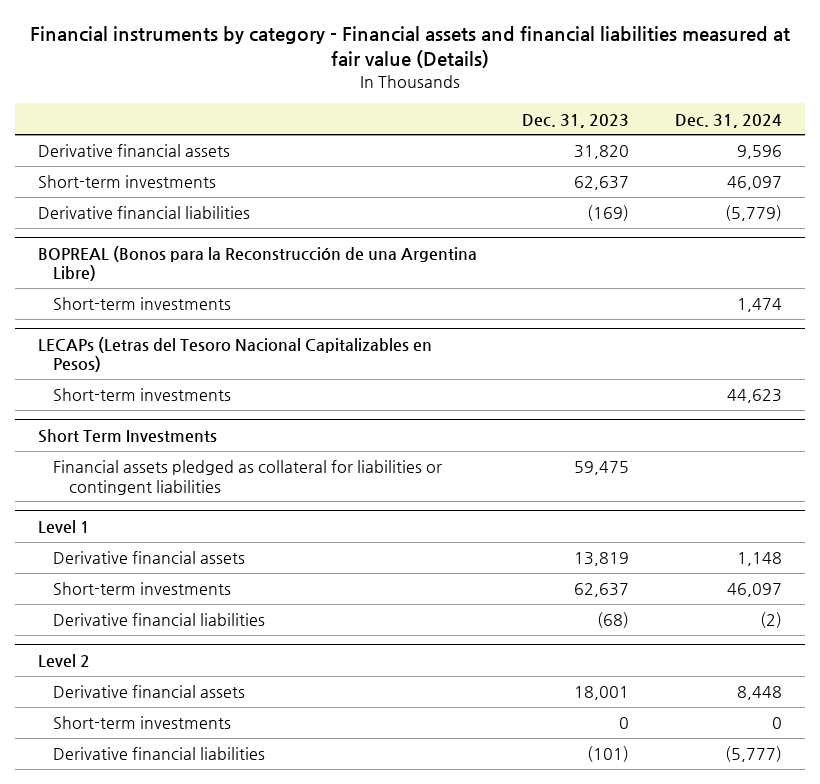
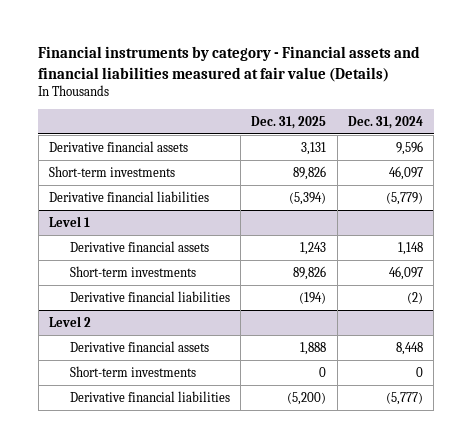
[522,113,630,128] Dec. 31, 2023 -> none
none -> [251,116,327,130] Dec. 31, 2025
[37,245,477,282] BOPREAL (Bonos para la Reconstrucción de una Argentina Libre) -> none
[53,297,232,311] Short-term investments -> none
[37,336,432,373] LECAPs (Letras del Tesoro Nacional Capitalizables en Pesos) -> none
[53,388,232,402] Short-term investments -> none
[37,428,217,443] Short Term Investments -> none
[53,460,443,495] Financial assets pledged as collateral for liabilities or contingent liabilities -> none

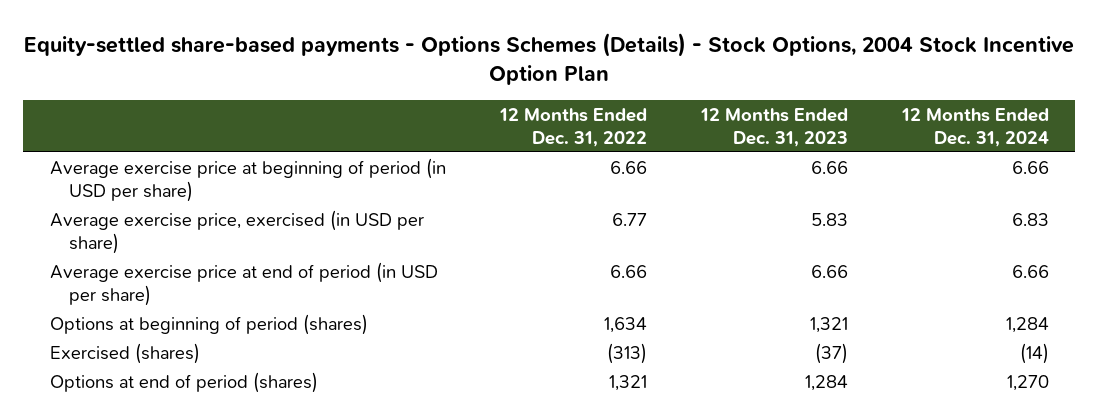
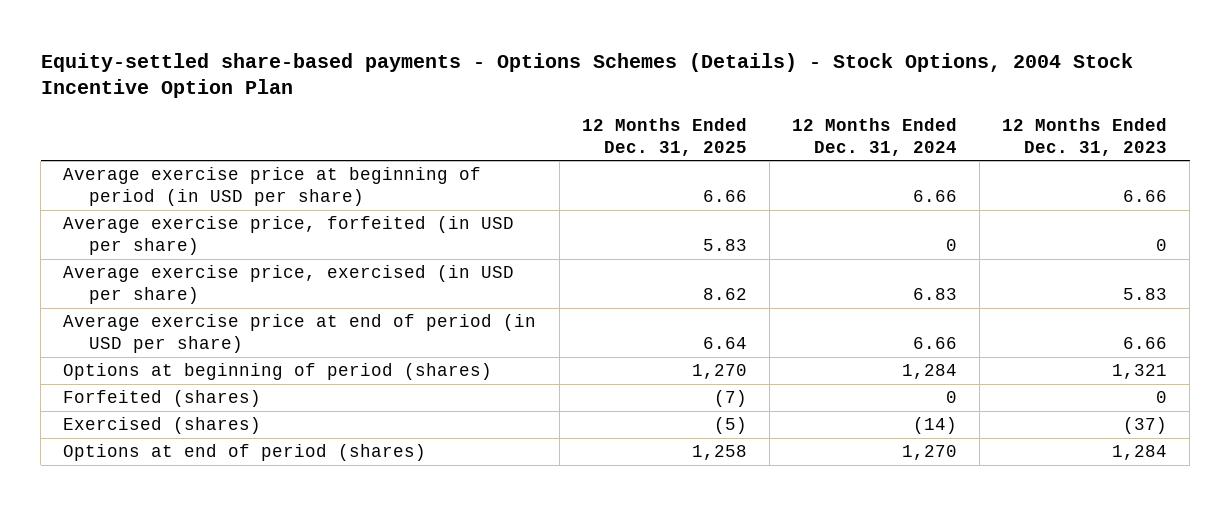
[498,107,647,147] 12 Months Ended Dec. 31, 2022 -> none
none -> [581,117,747,156] 12 Months Ended Dec. 31, 2025
none -> [63,215,515,256] Average exercise price, forfeited (in USD per share)
none -> [63,389,262,407] Forfeited (shares)

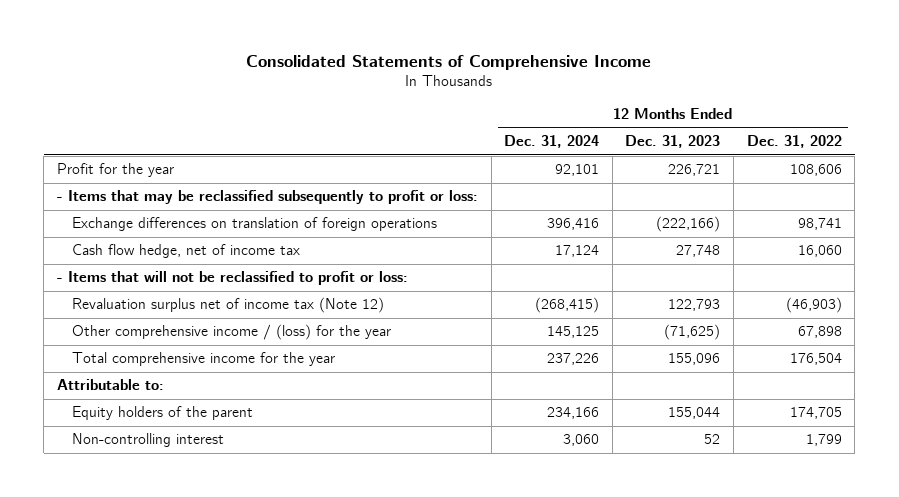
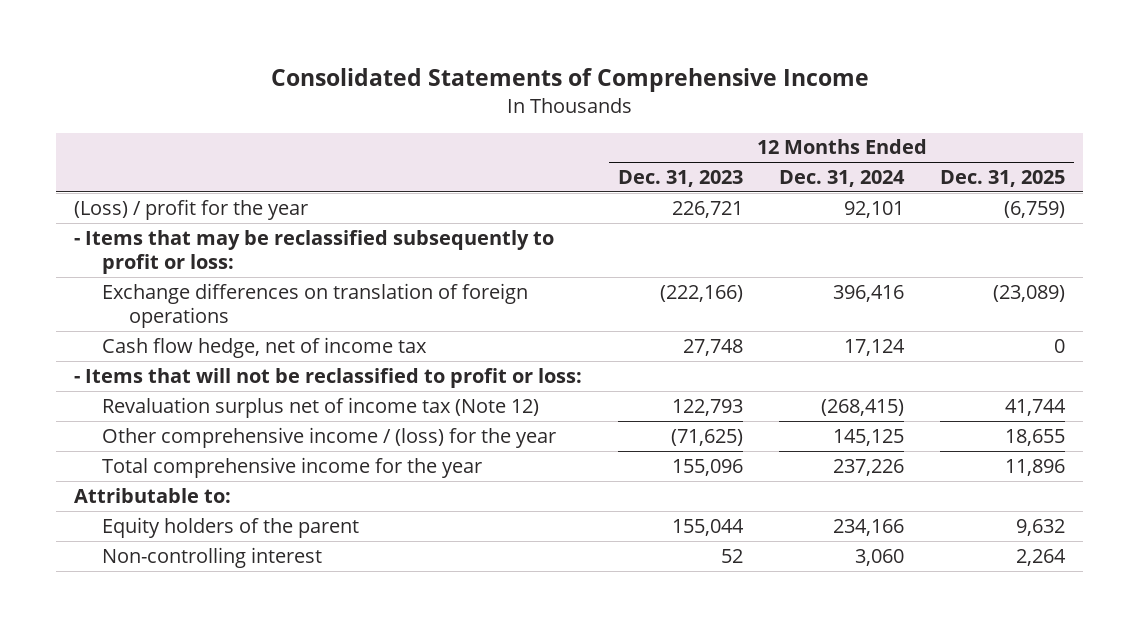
[746,135,842,149] Dec. 31, 2022 -> none
none -> [940,169,1066,187] Dec. 31, 2025
[56,163,174,178] Profit for the year -> [73,198,308,220] (Loss) / profit for the year

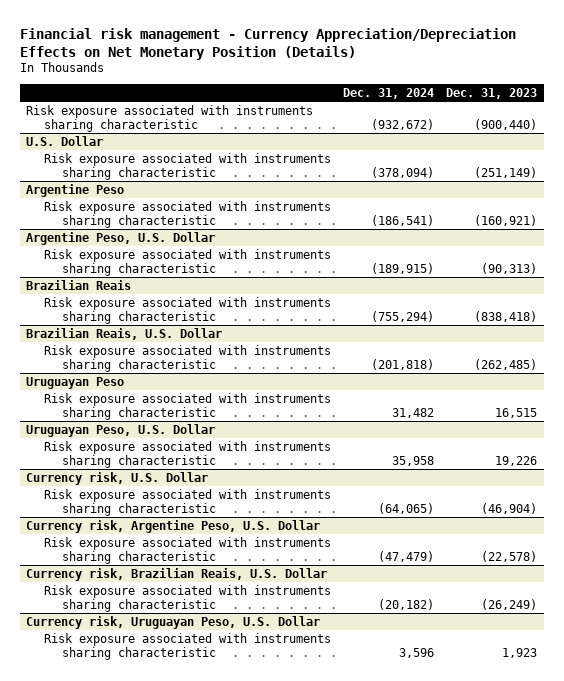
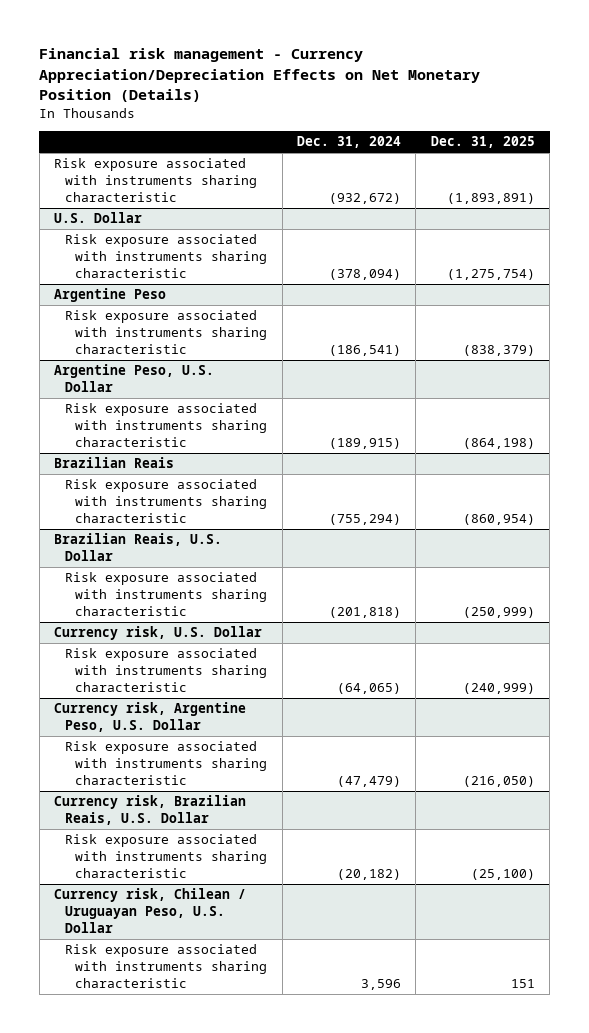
[446,87,538,99] Dec. 31, 2023 -> none
none -> [430,136,535,149] Dec. 31, 2025
[26,376,125,389] Uruguayan Peso -> none
[44,392,332,420] Risk exposure associated with instruments sharing characteristic -> none
[26,423,216,437] Uruguayan Peso, U.S. Dollar -> none
[44,440,332,468] Risk exposure associated with instruments sharing characteristic -> none
[26,615,321,629] Currency risk, Uruguayan Peso, U.S. Dollar -> [53,888,246,934] Currency risk, Chilean / Uruguayan Peso, U.S. Dollar

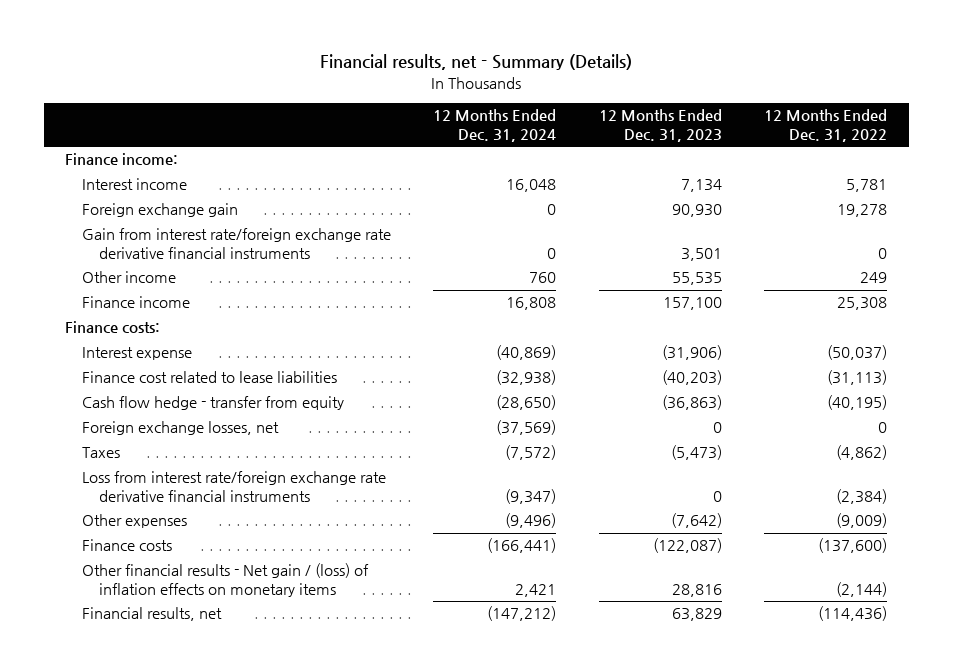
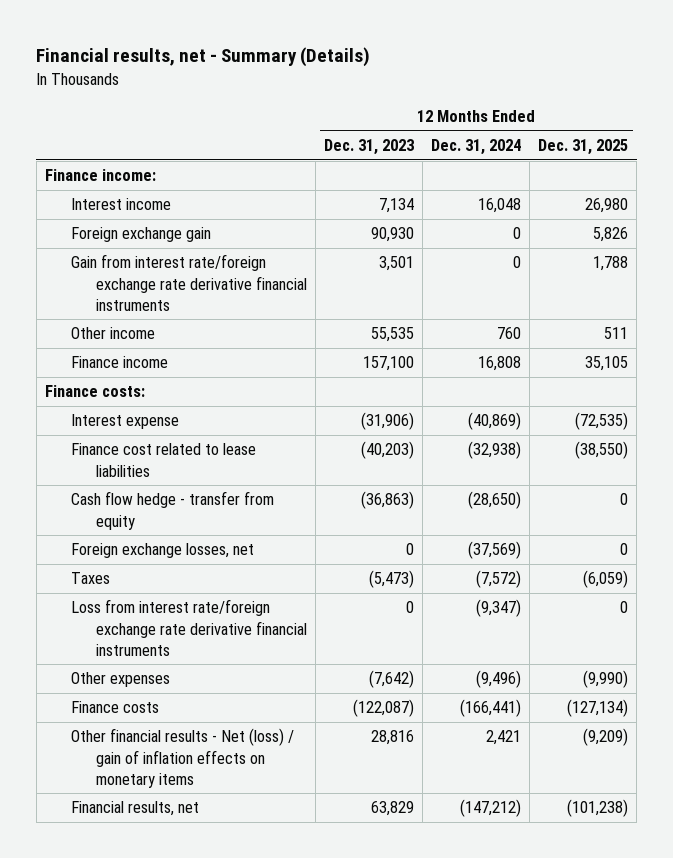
[764,109,888,143] 12 Months Ended Dec. 31, 2022 -> none
none -> [538,138,629,155] Dec. 31, 2025
[81,563,369,598] Other financial results - Net gain / (loss) of inflation effects on monetary items -> [70,728,294,788] Other financial results - Net (loss) / gain of inflation effects on monetary items

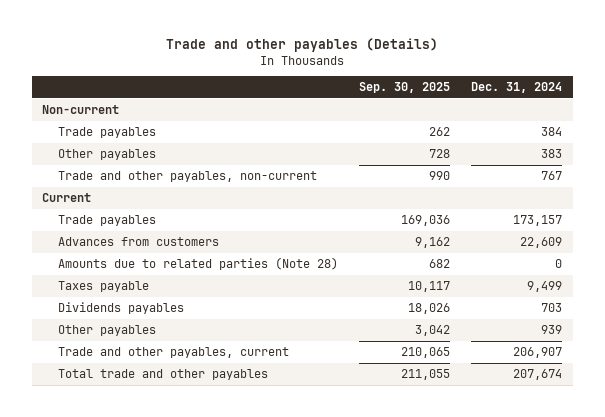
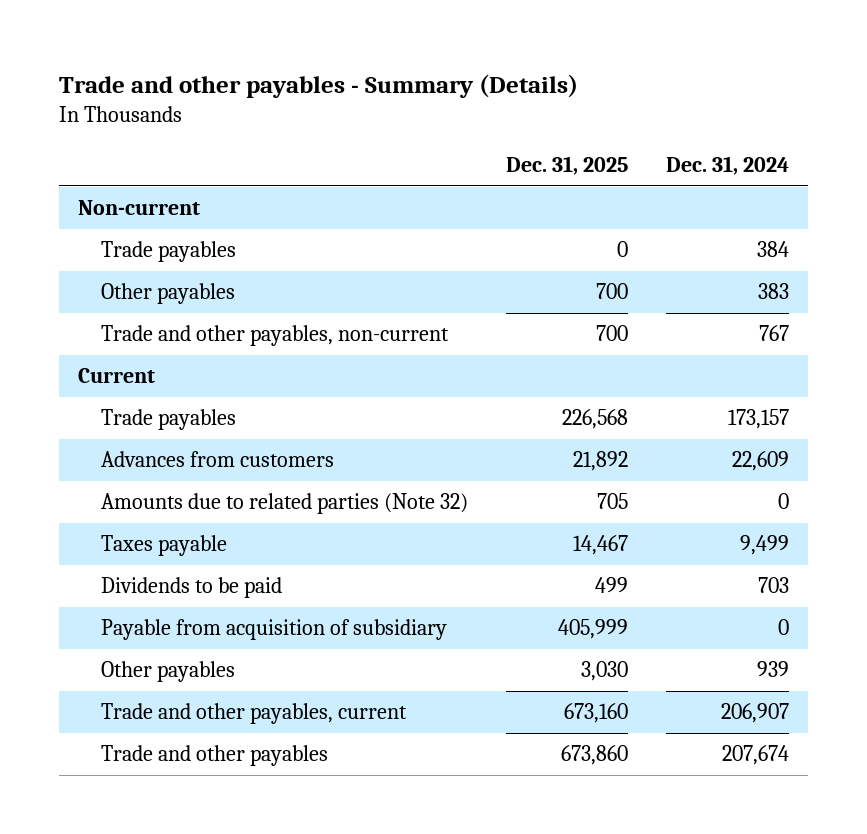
[166,38,439,53] Trade and other payables (Details) -> [59,73,579,98] Trade and other payables - Summary (Details)
[359,82,451,94] Sep. 30, 2025 -> none
none -> [505,156,628,176] Dec. 31, 2025
[57,257,338,271] Amounts due to related parties (Note 28) -> [100,493,468,515] Amounts due to related parties (Note 32)
[57,302,184,315] Dividends payables -> [100,577,282,599] Dividends to be paid
none -> [100,619,447,641] Payable from acquisition of subsidiary
[57,369,268,381] Total trade and other payables -> [100,745,328,767] Trade and other payables

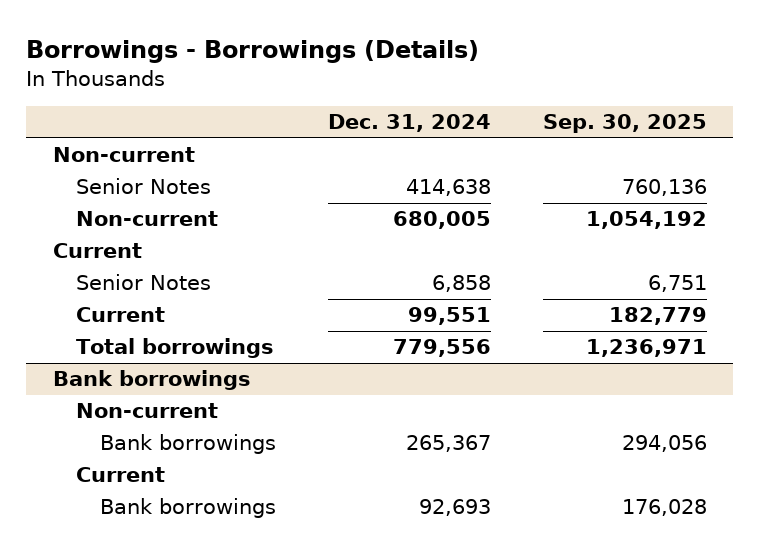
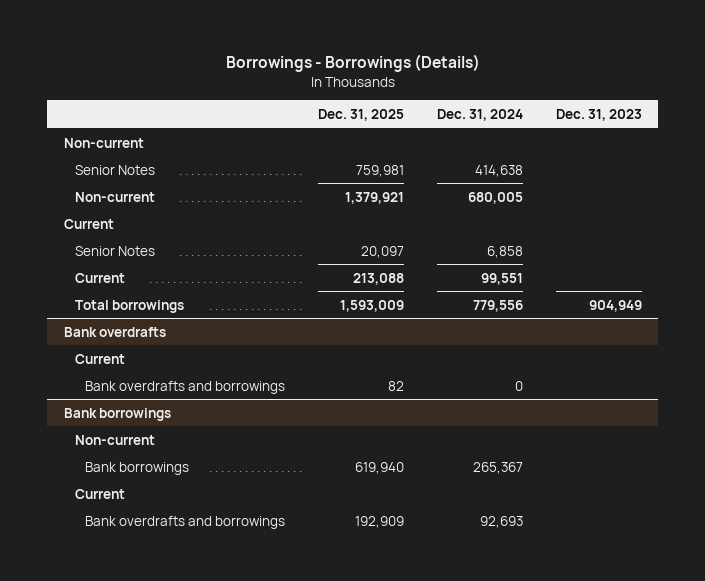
[543,114,708,134] Sep. 30, 2025 -> none
none -> [318,108,405,121] Dec. 31, 2025
none -> [555,108,642,121] Dec. 31, 2023
none -> [63,326,166,337] Bank overdrafts
none -> [74,353,125,364] Current
none -> [85,380,286,394] Bank overdrafts and borrowings
[99,498,276,519] Bank borrowings -> [85,515,286,529] Bank overdrafts and borrowings

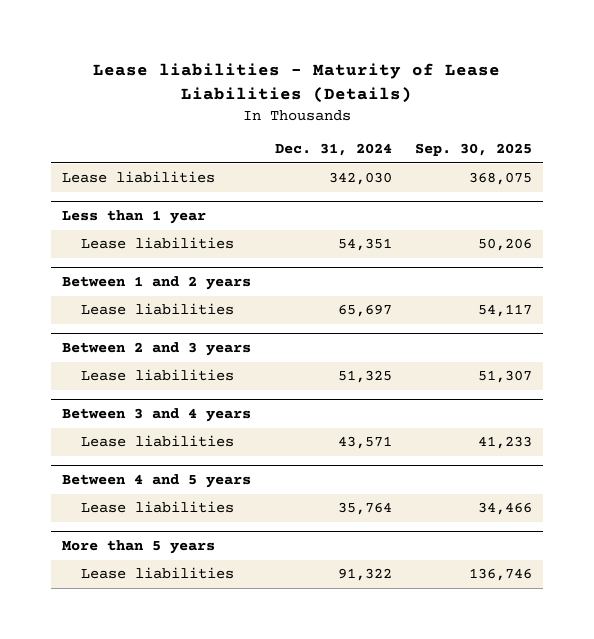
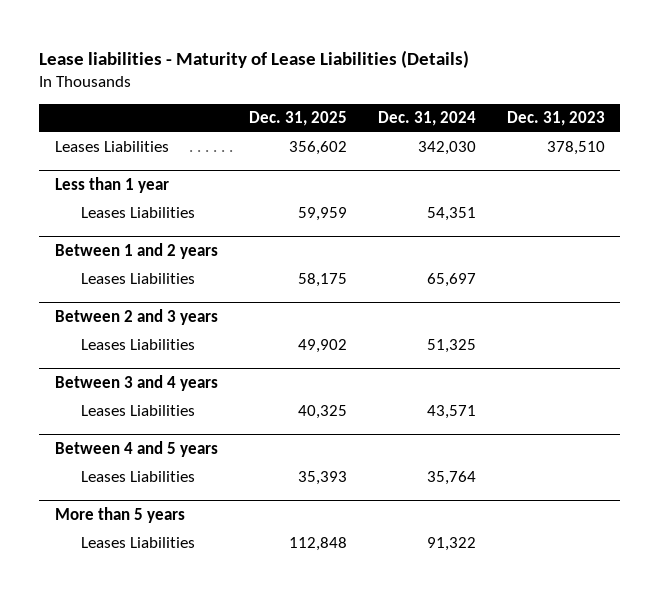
[414,143,532,157] Sep. 30, 2025 -> none
none -> [248,111,347,127] Dec. 31, 2025
none -> [506,111,605,127] Dec. 31, 2023
[62,171,216,184] Lease liabilities -> [54,141,169,153] Leases Liabilities
[80,237,234,250] Lease liabilities -> [80,207,195,219] Leases Liabilities
[80,303,234,316] Lease liabilities -> [80,273,195,285] Leases Liabilities
[80,369,234,382] Lease liabilities -> [80,339,195,351] Leases Liabilities
[80,435,234,448] Lease liabilities -> [80,405,195,417] Leases Liabilities
[80,501,234,514] Lease liabilities -> [80,471,195,483] Leases Liabilities
[80,567,234,580] Lease liabilities -> [80,537,195,549] Leases Liabilities

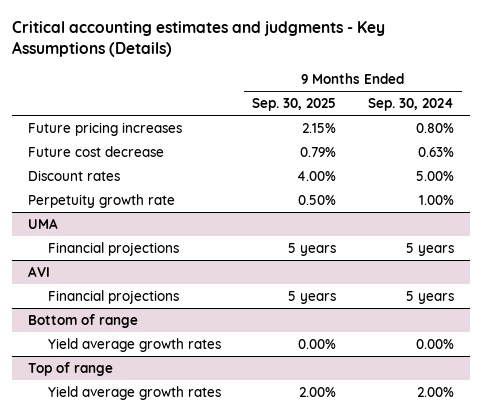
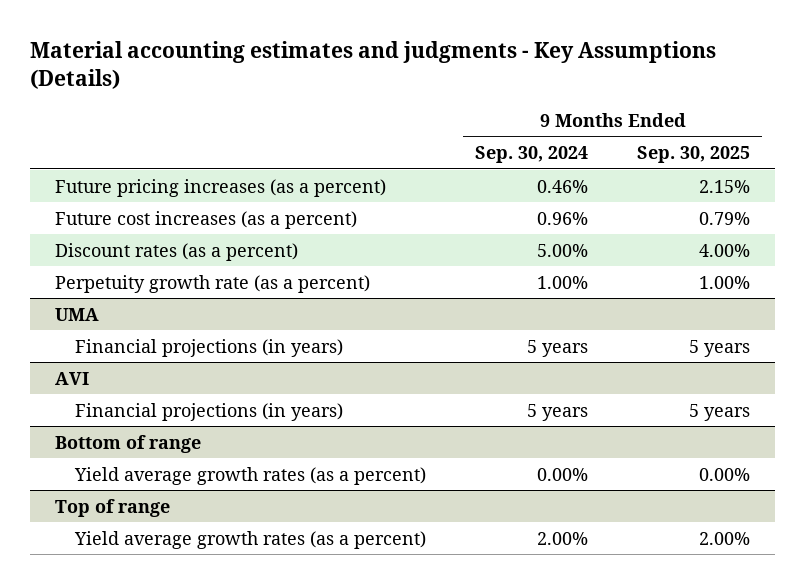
[11,20,385,57] Critical accounting estimates and judgments - Key Assumptions (Details) -> [30,41,717,90] Material accounting estimates and judgments - Key Assumptions (Details)
[27,121,182,136] Future pricing increases -> [54,178,386,197] Future pricing increases (as a percent)
[416,122,455,133] 0.80% -> [537,179,589,193] 0.46%
[27,145,164,157] Future cost decrease -> [54,210,357,229] Future cost increases (as a percent)
[418,146,455,157] 0.63% -> [537,211,589,225] 0.96%
[27,169,120,181] Discount rates -> [54,242,298,261] Discount rates (as a percent)
[27,193,175,208] Perpetuity growth rate -> [54,274,370,293] Perpetuity growth rate (as a percent)
[298,194,337,205] 0.50% -> [699,275,751,289] 1.00%
[47,241,179,256] Financial projections -> [75,338,344,357] Financial projections (in years)
[47,289,179,304] Financial projections -> [75,402,344,421] Financial projections (in years)
[47,337,221,352] Yield average growth rates -> [74,466,427,485] Yield average growth rates (as a percent)
[47,385,221,400] Yield average growth rates -> [74,530,427,549] Yield average growth rates (as a percent)

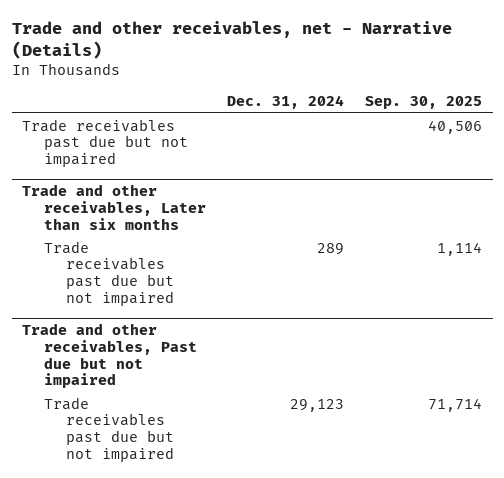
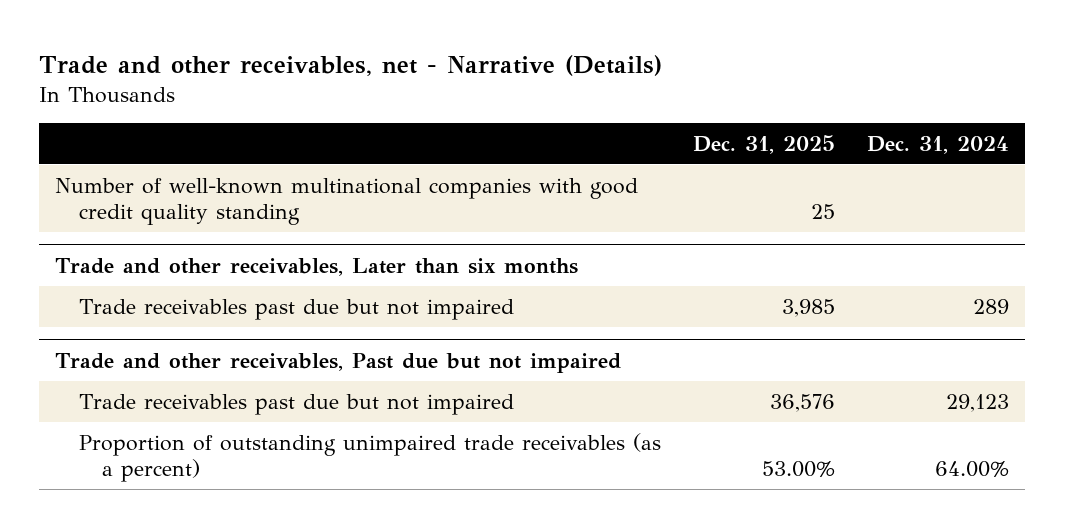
[365,96,483,110] Sep. 30, 2025 -> none
none -> [692,135,835,155] Dec. 31, 2025
[22,118,188,168] Trade receivables past due but not impaired -> none
none -> [55,177,639,225] Number of well-known multinational companies with good credit quality standing
none -> [78,432,661,482] Proportion of outstanding unimpaired trade receivables (as a percent)

